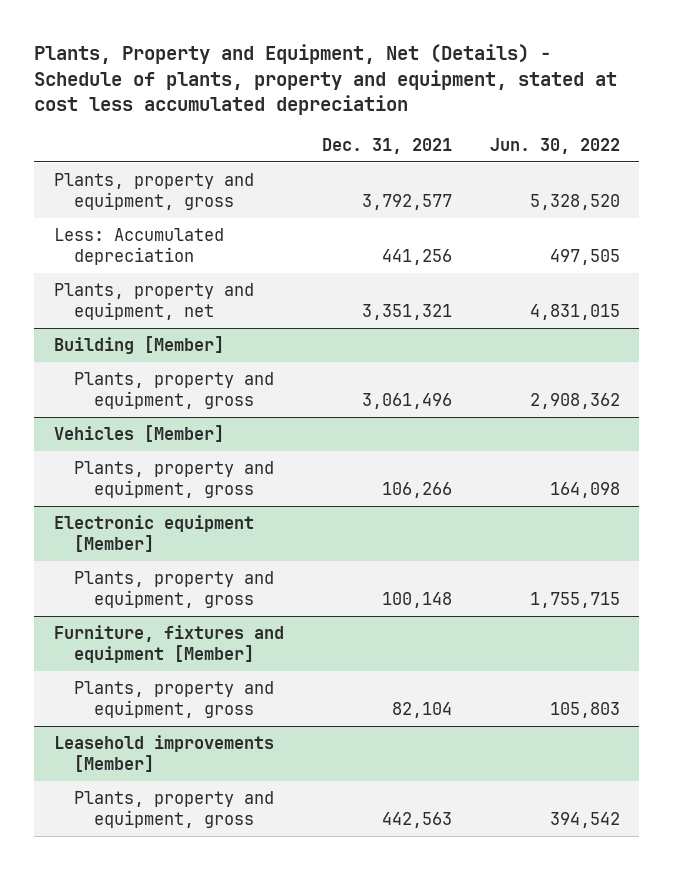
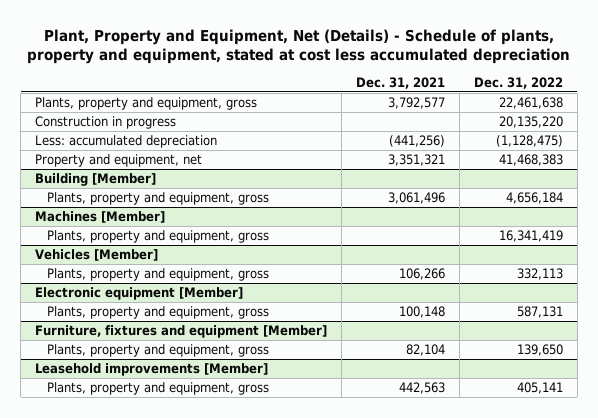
[34,44,618,116] Plants, Property and Equipment, Net (Details) - Schedule of plants, property and equipment, stated at cost less accumulated depreciation -> [27,28,571,65] Plant, Property and Equipment, Net (Details) - Schedule of plants, property and equipment, stated at cost less accumulated depreciation
[490,137,621,154] Jun. 30, 2022 -> none
none -> [473,77,563,90] Dec. 31, 2022
none -> [35,116,177,130] Construction in progress
[53,228,224,266] Less: Accumulated depreciation -> [35,135,218,149] Less: accumulated depreciation
[381,249,452,266] 441,256 -> [389,135,446,148] (441,256)
[53,283,254,321] Plants, property and equipment, net -> [35,154,203,168] Property and equipment, net
none -> [35,211,166,224] Machines [Member]
none -> [47,230,270,244] Plants, property and equipment, gross

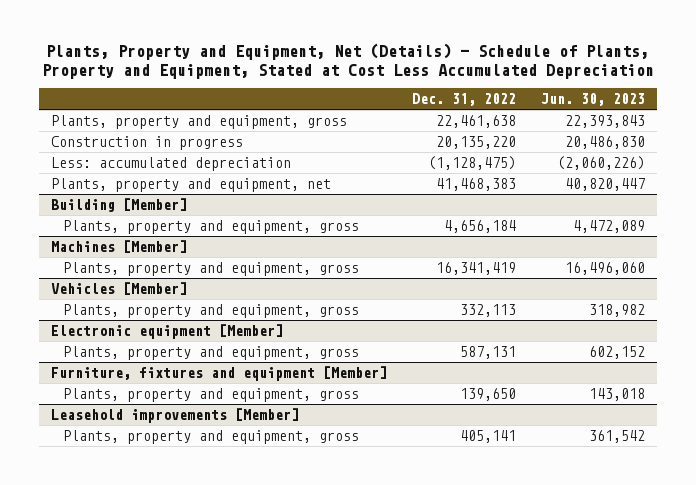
[27,28,571,65] Plant, Property and Equipment, Net (Details) - Schedule of plants, property and equipment, stated at cost less accumulated depreciation -> [42,43,655,79] Plants, Property and Equipment, Net (Details) - Schedule of Plants, Property and Equipment, Stated at Cost Less Accumulated Depreciation
[356,77,446,90] Dec. 31, 2021 -> none
none -> [540,92,645,106] Jun. 30, 2023
[35,154,203,168] Property and equipment, net -> [51,178,332,193] Plants, property and equipment, net

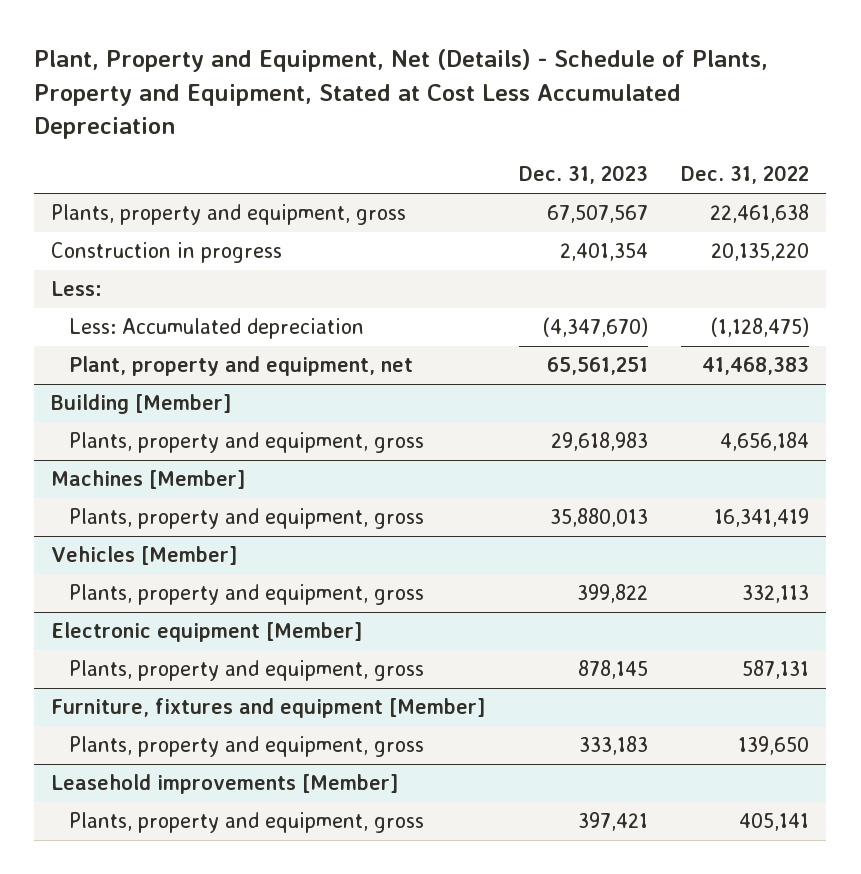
[42,43,655,79] Plants, Property and Equipment, Net (Details) - Schedule of Plants, Property and Equipment, Stated at Cost Less Accumulated Depreciation -> [34,49,769,139] Plant, Property and Equipment, Net (Details) - Schedule of Plants, Property and Equipment, Stated at Cost Less Accumulated Depreciation
[540,92,645,106] Jun. 30, 2023 -> none
none -> [518,165,648,185] Dec. 31, 2023
none -> [51,281,103,297] Less:
[51,157,292,172] Less: accumulated depreciation -> [69,318,365,340] Less: Accumulated depreciation
[51,178,332,193] Plants, property and equipment, net -> [69,356,414,377] Plant, property and equipment, net

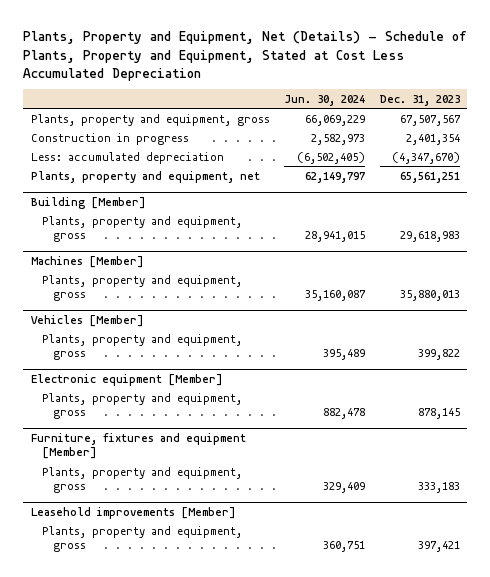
[34,49,769,139] Plant, Property and Equipment, Net (Details) - Schedule of Plants, Property and Equipment, Stated at Cost Less Accumulated Depreciation -> [23,31,467,81] Plants, Property and Equipment, Net (Details) - Schedule of Plants, Property and Equipment, Stated at Cost Less Accumulated Depreciation
[681,165,810,185] Dec. 31, 2022 -> none
none -> [284,94,366,106] Jun. 30, 2024
[51,281,103,297] Less: -> none
[69,318,365,340] Less: Accumulated depreciation -> [30,151,224,164] Less: accumulated depreciation
[69,356,414,377] Plant, property and equipment, net -> [30,170,260,183] Plants, property and equipment, net

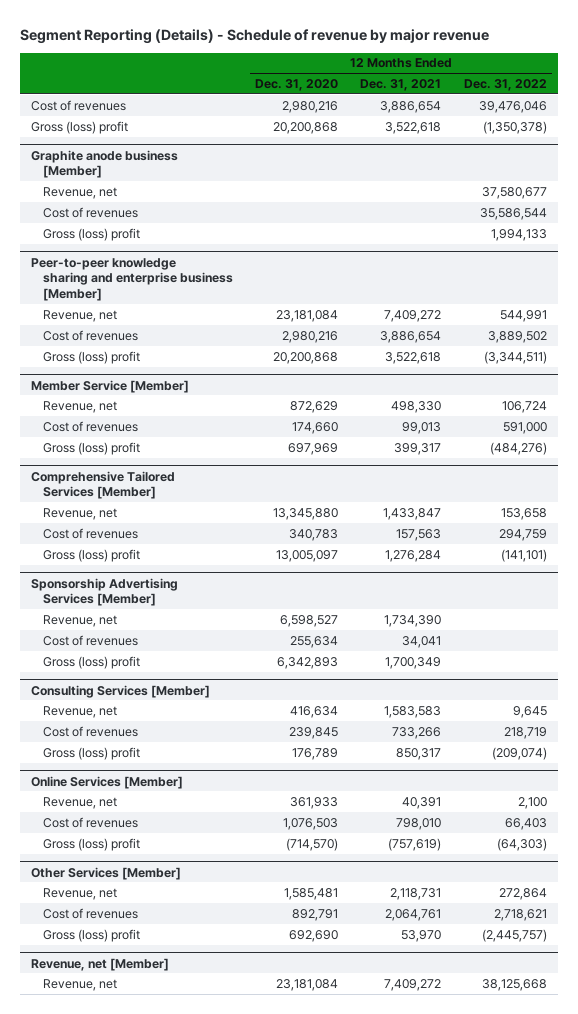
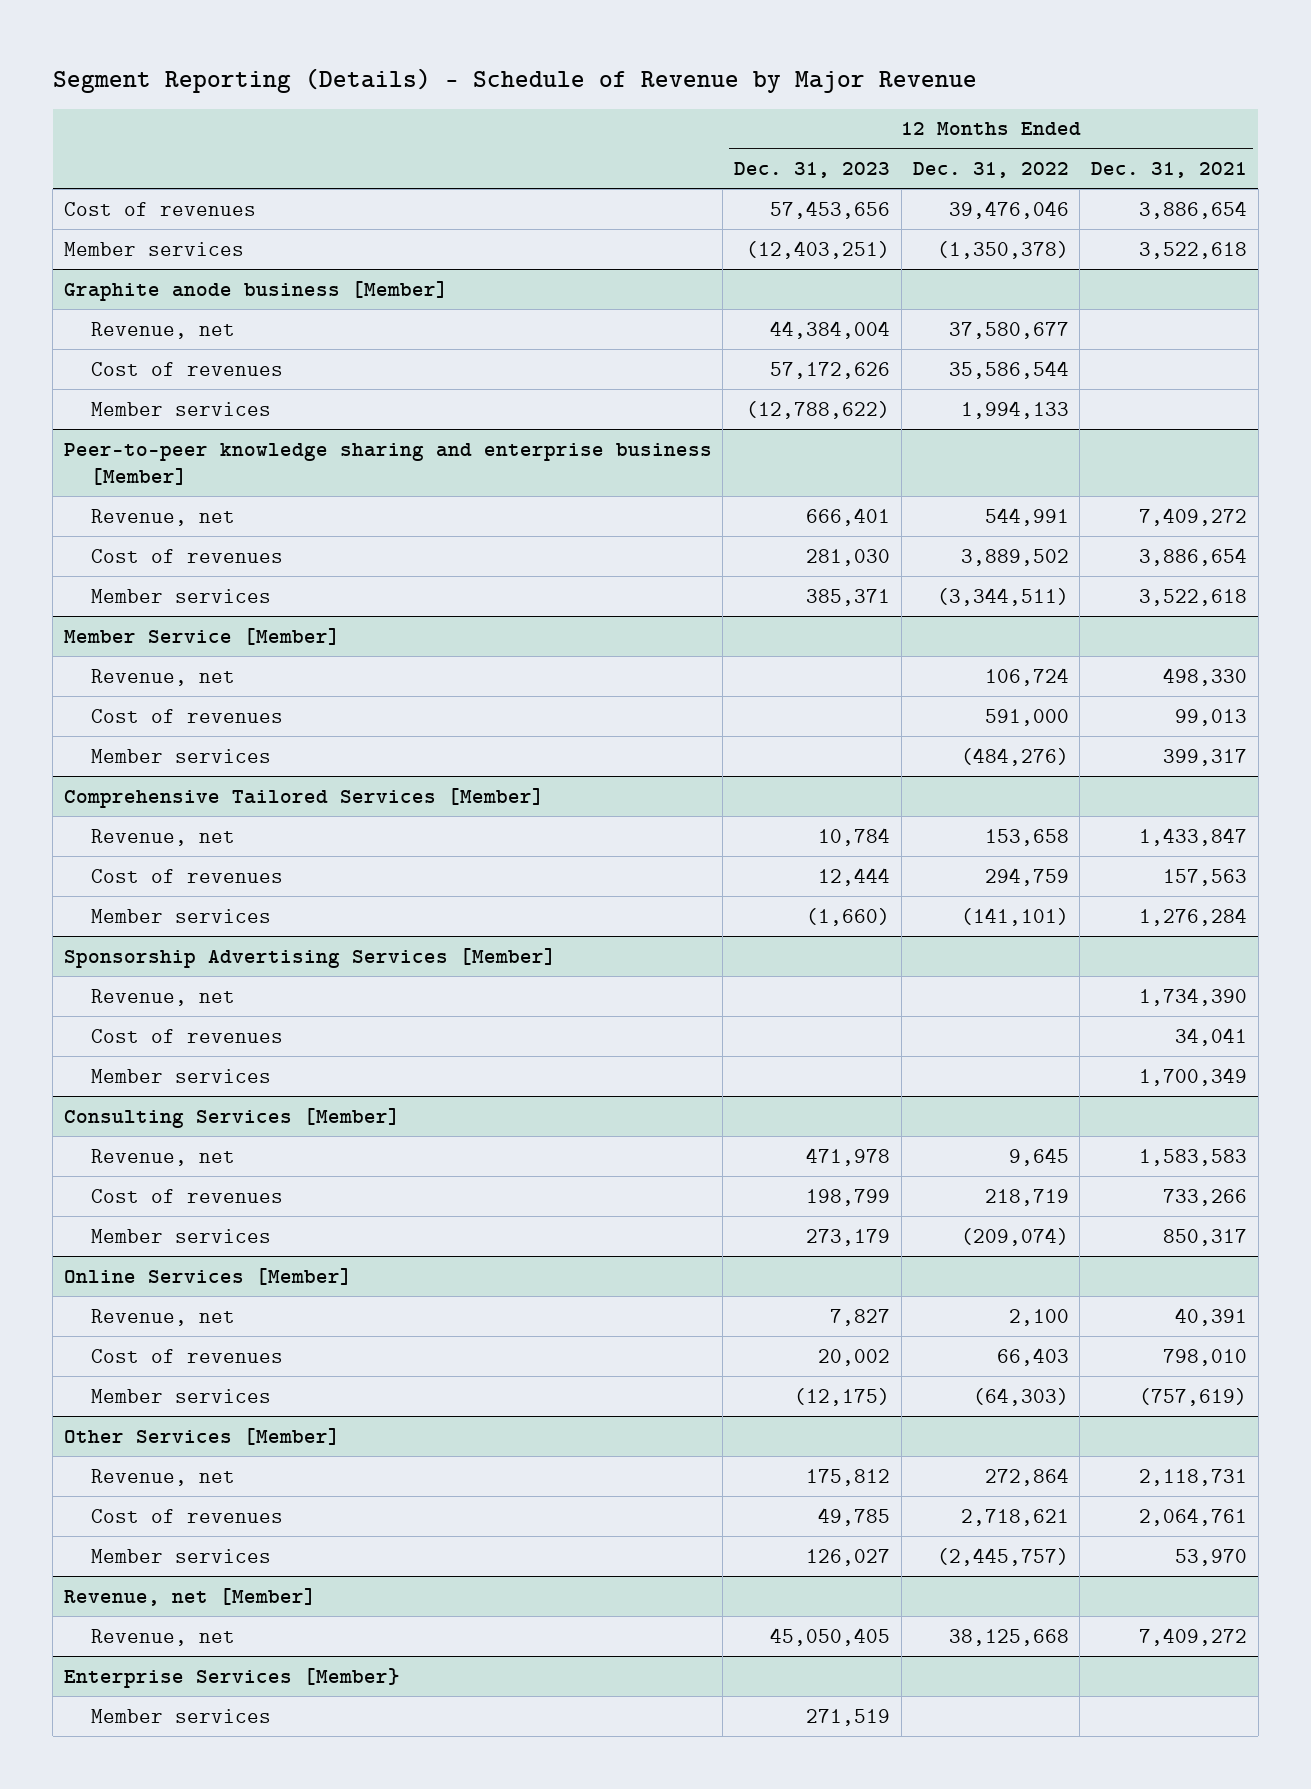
[20,28,490,44] Segment Reporting (Details) - Schedule of revenue by major revenue -> [52,67,977,93] Segment Reporting (Details) - Schedule of Revenue by Major Revenue
[255,79,339,92] Dec. 31, 2020 -> none
none -> [734,162,891,179] Dec. 31, 2023
[31,120,129,134] Gross (loss) profit -> [63,241,244,256] Member services
[43,227,141,241] Gross (loss) profit -> [91,401,272,416] Member services
[43,350,141,364] Gross (loss) profit -> [91,588,272,603] Member services
[43,441,141,455] Gross (loss) profit -> [91,748,272,763] Member services
[43,548,141,562] Gross (loss) profit -> [91,908,272,923] Member services
[43,655,141,669] Gross (loss) profit -> [91,1068,272,1083] Member services
[43,746,141,760] Gross (loss) profit -> [91,1228,272,1243] Member services
[43,837,141,851] Gross (loss) profit -> [91,1388,272,1403] Member services
[43,928,141,942] Gross (loss) profit -> [91,1548,272,1563] Member services
none -> [63,1667,400,1688] Enterprise Services [Member}
none -> [91,1708,272,1723] Member services

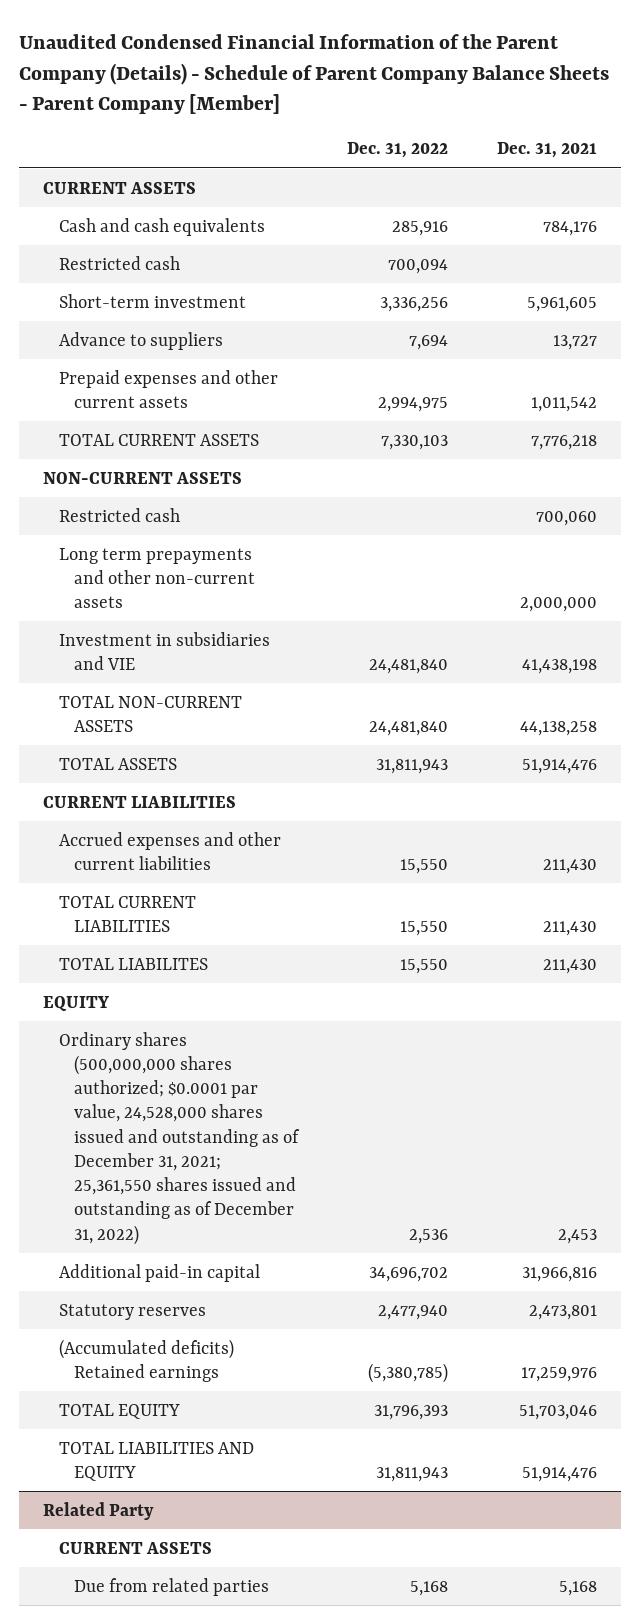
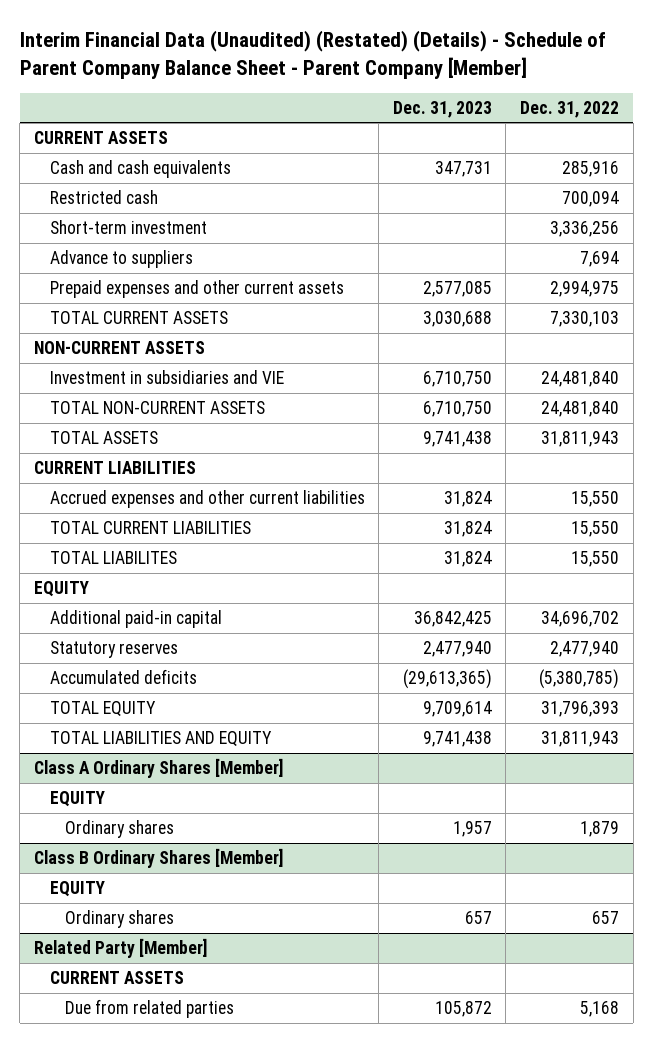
[18,34,609,115] Unaudited Condensed Financial Information of the Parent Company (Details) - Schedule of Parent Company Balance Sheets - Parent Company [Member] -> [19,30,606,79] Interim Financial Data (Unaudited) (Restated) (Details) - Schedule of Parent Company Balance Sheet - Parent Company [Member]
[496,142,597,159] Dec. 31, 2021 -> none
none -> [392,100,492,118] Dec. 31, 2023
[58,507,180,522] Restricted cash -> none
[58,547,256,609] Long term prepayments and other non-current assets -> none
[58,1031,301,1245] Ordinary shares (500,000,000 shares authorized; $0.0001 par value, 24,528,000 shares issued and outstanding as of December 31, 2021; 25,361,550 shares issued and outstanding as of December 31, 2022) -> none
[58,1338,234,1382] (Accumulated deficits) Retained earnings -> [49,669,197,685] Accumulated deficits
none -> [33,758,283,779] Class A Ordinary Shares [Member]
none -> [49,791,105,808] EQUITY
none -> [65,820,175,839] Ordinary shares
none -> [33,848,283,869] Class B Ordinary Shares [Member]
none -> [49,881,105,898] EQUITY
none -> [65,910,175,929] Ordinary shares
[43,1501,155,1520] Related Party -> [33,938,207,959] Related Party [Member]

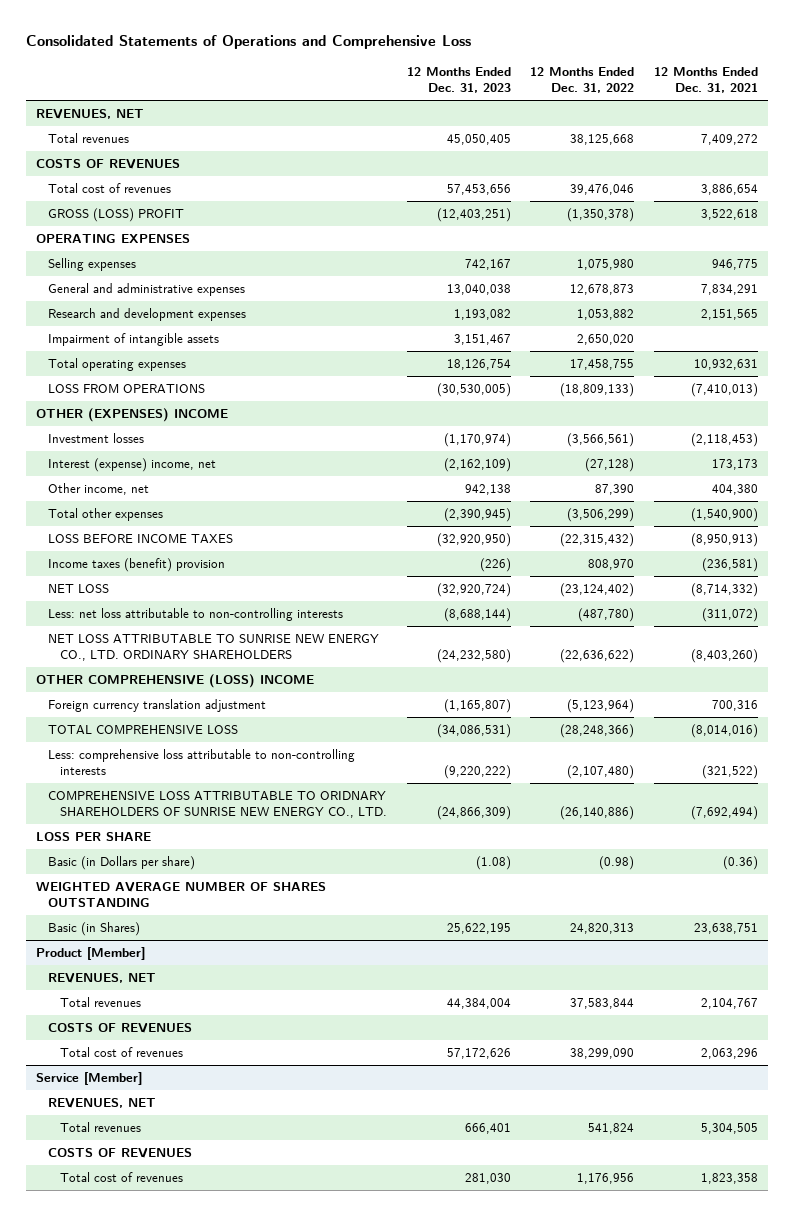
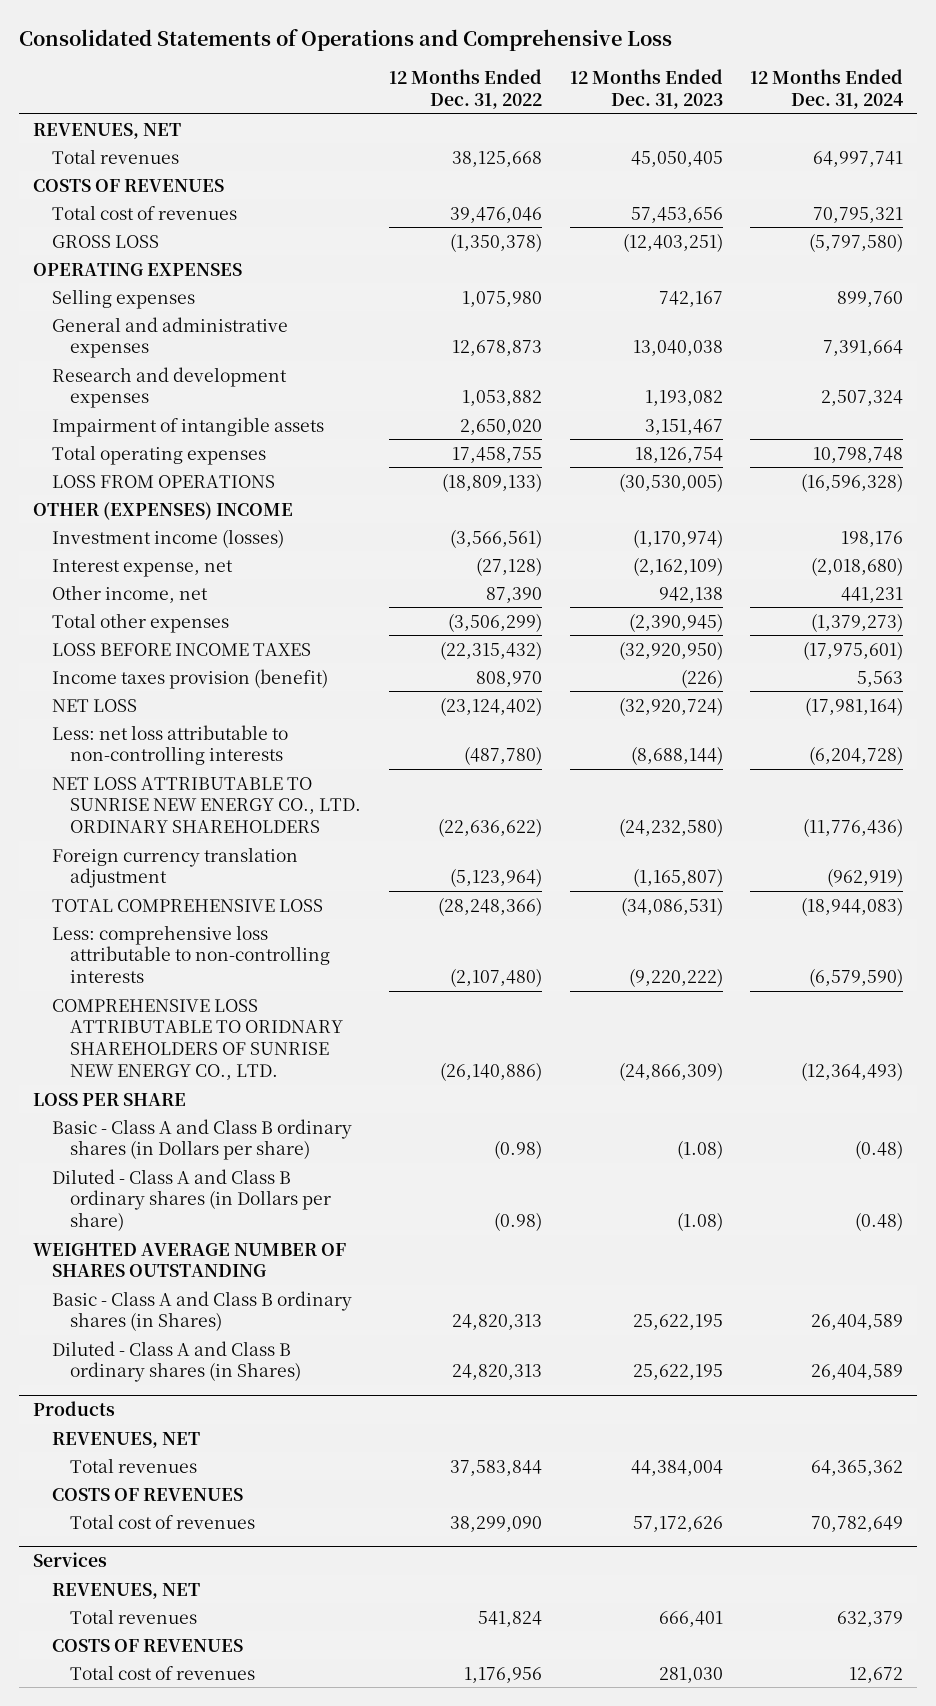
[653,67,758,94] 12 Months Ended Dec. 31, 2021 -> none
none -> [750,69,904,109] 12 Months Ended Dec. 31, 2024
[48,208,185,223] GROSS (LOSS) PROFIT -> [51,234,159,248] GROSS LOSS
[48,433,145,444] Investment losses -> [51,528,284,548] Investment income (losses)
[48,458,217,473] Interest (expense) income, net -> [51,558,233,577] Interest expense, net
[48,558,226,573] Income taxes (benefit) provision -> [51,668,328,689] Income taxes provision (benefit)
[35,674,314,689] OTHER COMPREHENSIVE (LOSS) INCOME -> none
[48,856,196,871] Basic (in Dollars per share) -> [51,1118,352,1161] Basic - Class A and Class B ordinary shares (in Dollars per share)
none -> [51,1168,332,1232] Diluted - Class A and Class B ordinary shares (in Dollars per share)
[48,922,141,937] Basic (in Shares) -> [51,1290,352,1332] Basic - Class A and Class B ordinary shares (in Shares)
none -> [51,1340,302,1383] Diluted - Class A and Class B ordinary shares (in Shares)
[35,947,145,961] Product [Member] -> [32,1401,115,1417] Products
[35,1072,142,1086] Service [Member] -> [32,1552,107,1568] Services

